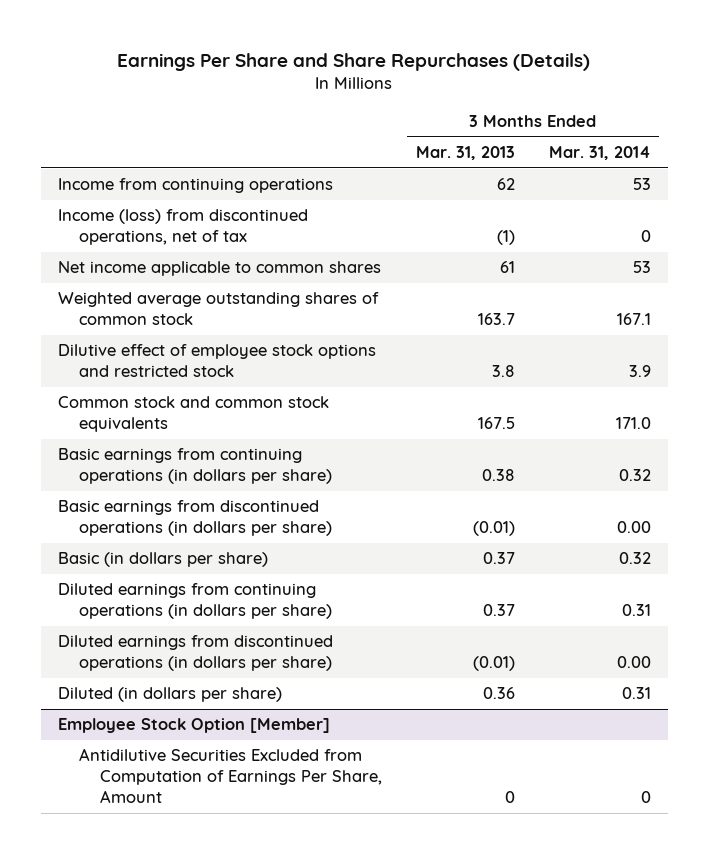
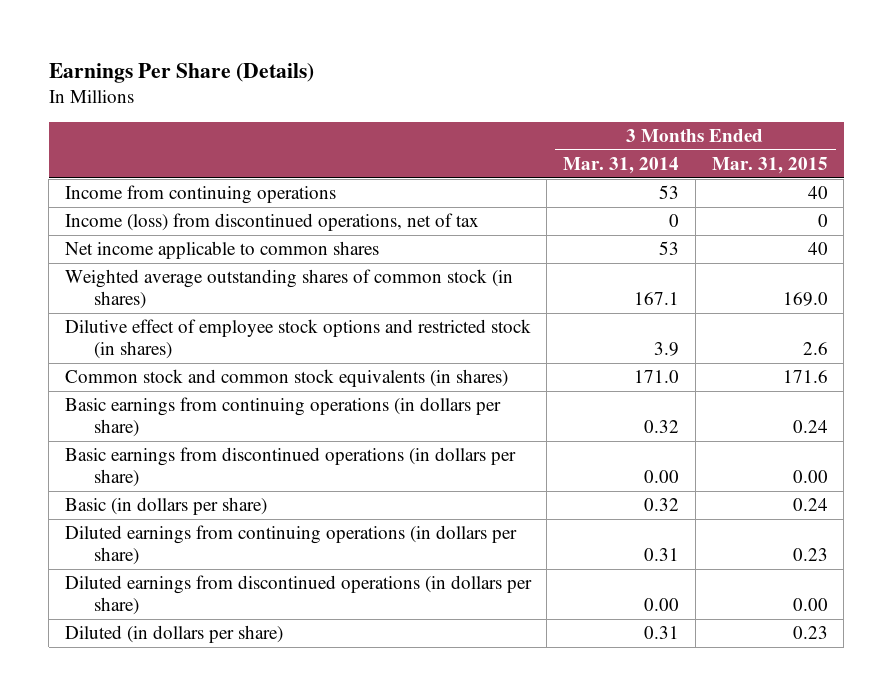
[117,52,591,71] Earnings Per Share and Share Repurchases (Details) -> [48,62,314,83] Earnings Per Share (Details)
[415,146,515,161] Mar. 31, 2013 -> none
none -> [711,156,828,174] Mar. 31, 2015
[58,292,380,326] Weighted average outstanding shares of common stock -> [64,269,513,310] Weighted average outstanding shares of common stock (in shares)
[58,344,377,378] Dilutive effect of employee stock options and restricted stock -> [64,319,531,360] Dilutive effect of employee stock options and restricted stock (in shares)
[58,396,330,433] Common stock and common stock equivalents -> [64,369,508,388] Common stock and common stock equivalents (in shares)
[58,718,331,734] Employee Stock Option [Member] -> none
[79,748,382,804] Antidilutive Securities Excluded from Computation of Earnings Per Share, Amount -> none

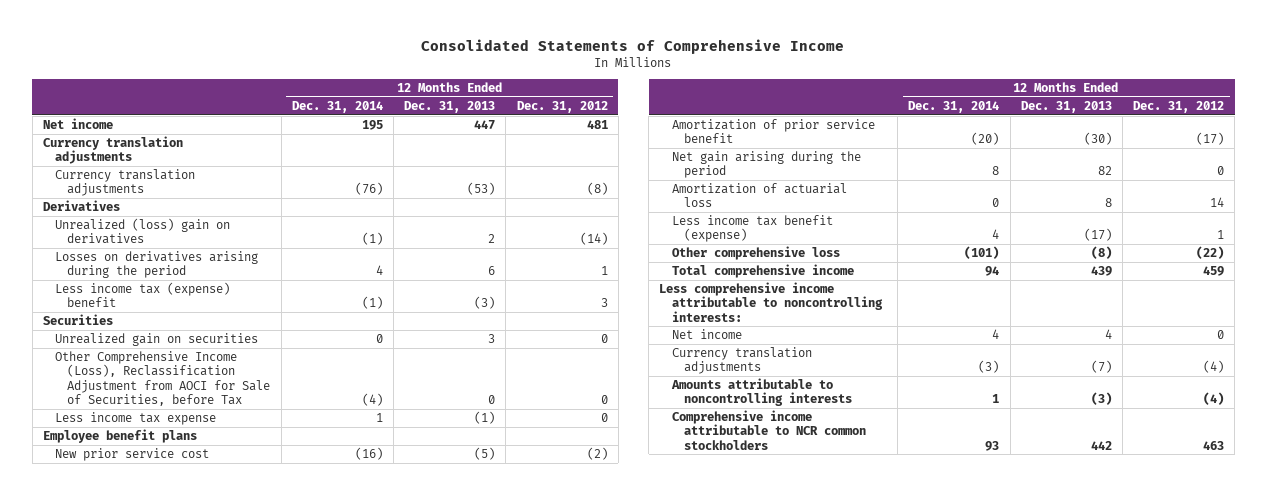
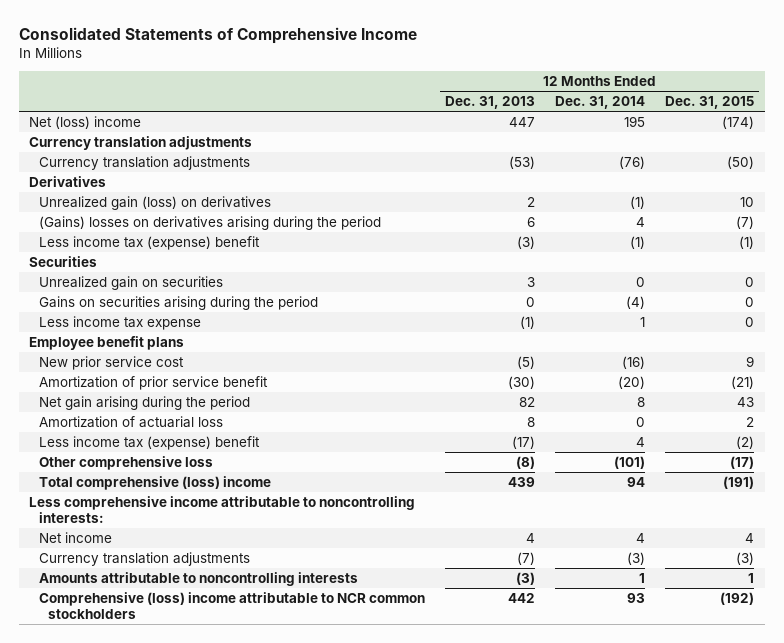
[516,101,608,114] Dec. 31, 2012 -> none
none -> [665,96,755,110] Dec. 31, 2015
[42,118,113,130] Net income -> [29,115,142,129] Net (loss) income
[55,218,231,245] Unrealized (loss) gain on derivatives -> [38,195,271,210] Unrealized gain (loss) on derivatives
[55,251,259,279] Losses on derivatives arising during the period -> [38,215,381,230] (Gains) losses on derivatives arising during the period
[55,351,271,407] Other Comprehensive Income (Loss), Reclassification Adjustment from AOCI for Sale of Securities, before Tax -> [38,295,318,310] Gains on securities arising during the period
[671,215,833,243] Less income tax benefit (expense) -> [38,435,260,450] Less income tax (expense) benefit
[671,264,854,279] Total comprehensive income -> [38,475,271,490] Total comprehensive (loss) income
[671,410,866,450] Comprehensive income attributable to NCR common stockholders -> [38,591,425,619] Comprehensive (loss) income attributable to NCR common stockholders

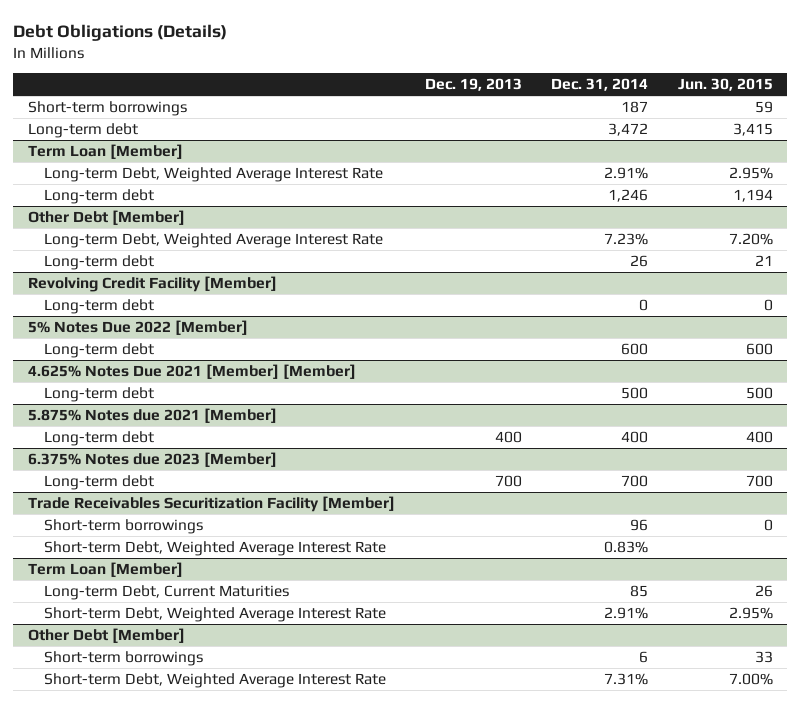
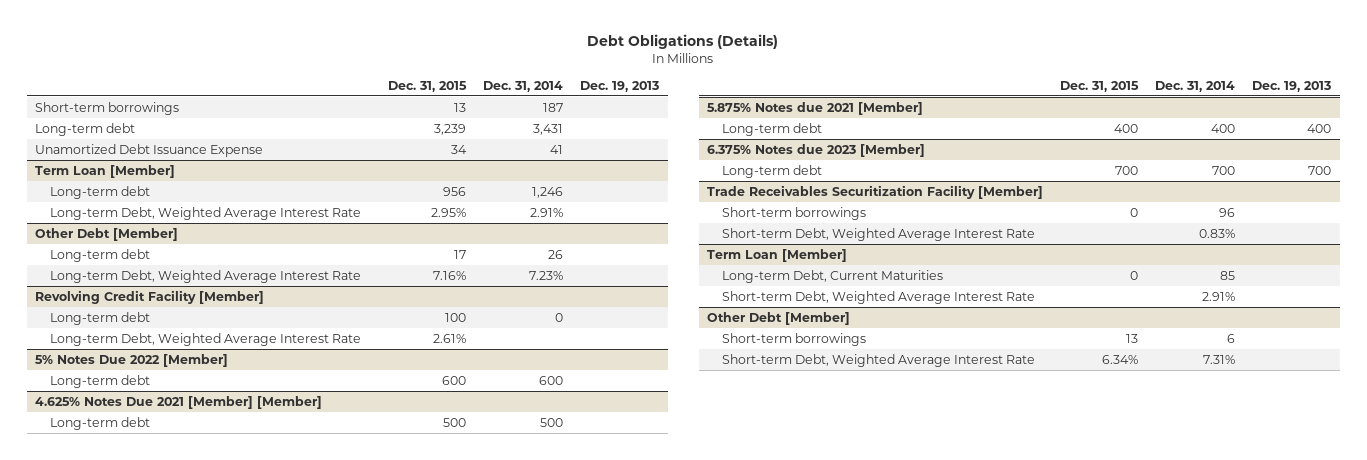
[677,78,773,92] Jun. 30, 2015 -> none
none -> [388,80,468,92] Dec. 31, 2015
[608,123,649,137] 3,472 -> [533,123,564,135] 3,431
none -> [35,143,264,157] Unamortized Debt Issuance Expense
[43,167,383,183] Long-term Debt, Weighted Average Interest Rate -> [49,206,361,220] Long-term Debt, Weighted Average Interest Rate
[43,233,383,249] Long-term Debt, Weighted Average Interest Rate -> [49,269,361,283] Long-term Debt, Weighted Average Interest Rate
none -> [49,332,361,346] Long-term Debt, Weighted Average Interest Rate

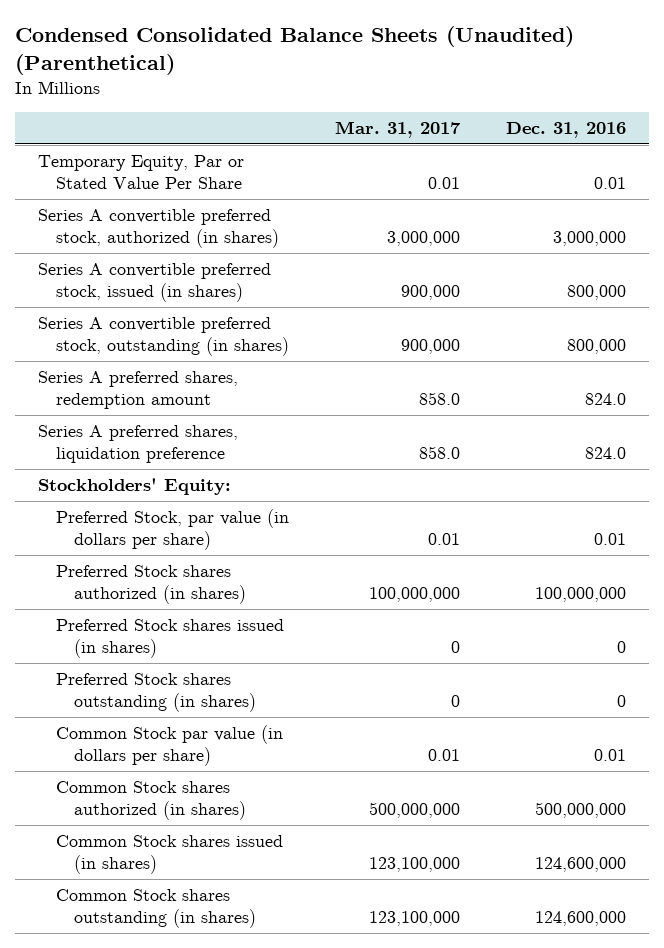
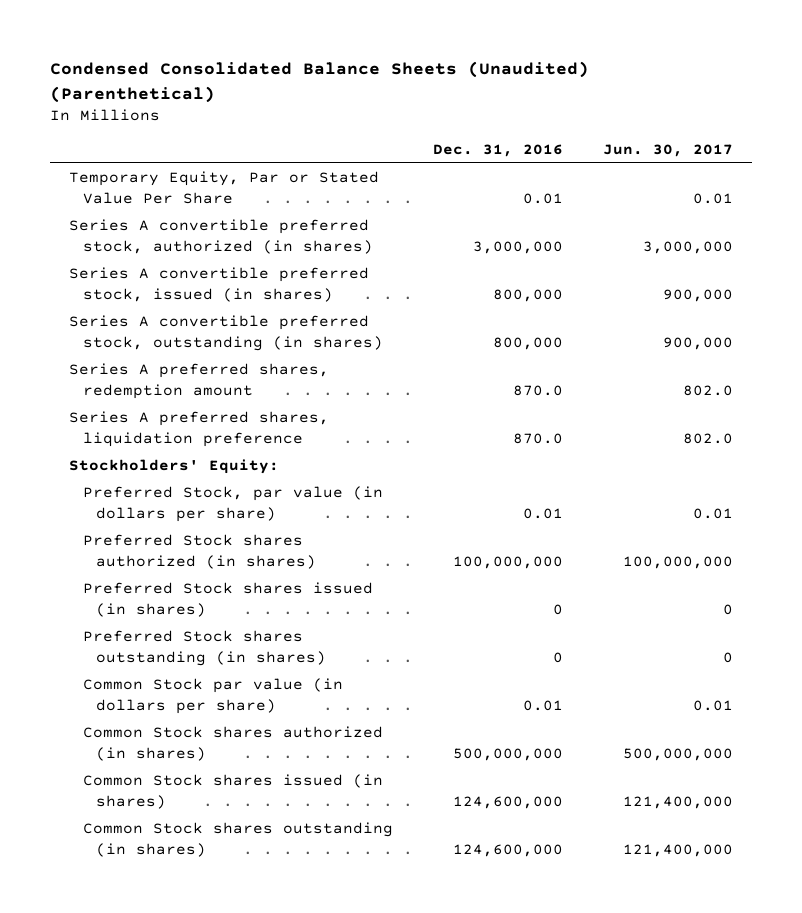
[334,120,461,138] Mar. 31, 2017 -> none
none -> [602,143,733,157] Jun. 30, 2017
[584,393,626,406] 824.0 -> [512,384,563,396] 870.0
[584,447,626,460] 824.0 -> [512,432,563,444] 870.0

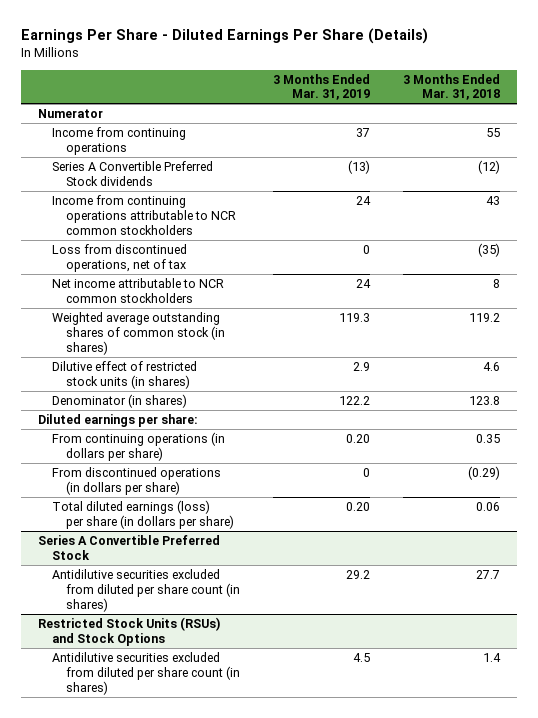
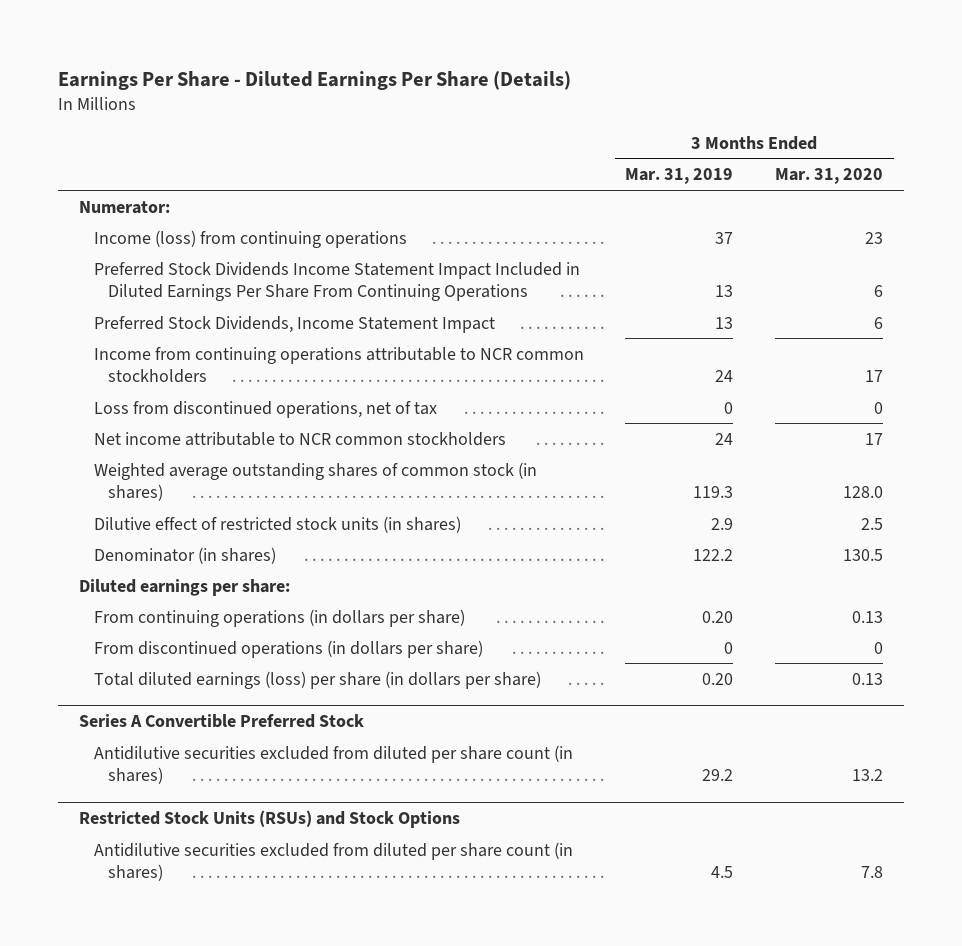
[403,73,501,101] 3 Months Ended Mar. 31, 2018 -> none
none -> [775,168,884,185] Mar. 31, 2020
[51,160,213,186] Series A Convertible Preferred Stock dividends -> none
[37,108,103,118] Numerator -> [78,200,170,214] Numerator:
[51,126,186,155] Income from continuing operations -> [93,229,407,248] Income (loss) from continuing operations
none -> [93,261,580,301] Preferred Stock Dividends Income Statement Impact Included in Diluted Earnings Per Share From Continuing Operations
none -> [93,315,495,333] Preferred Stock Dividends, Income Statement Impact

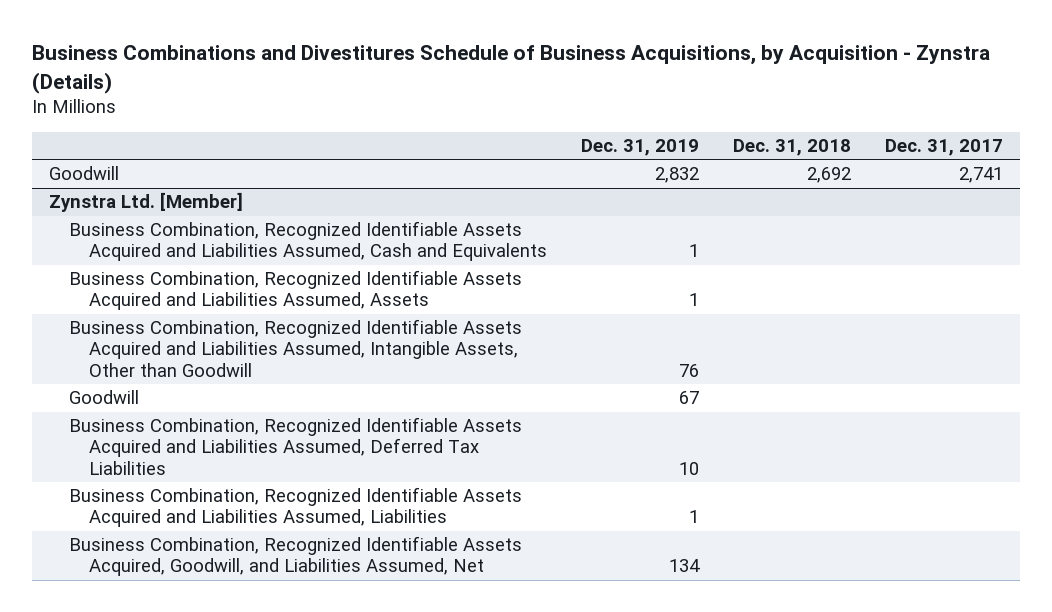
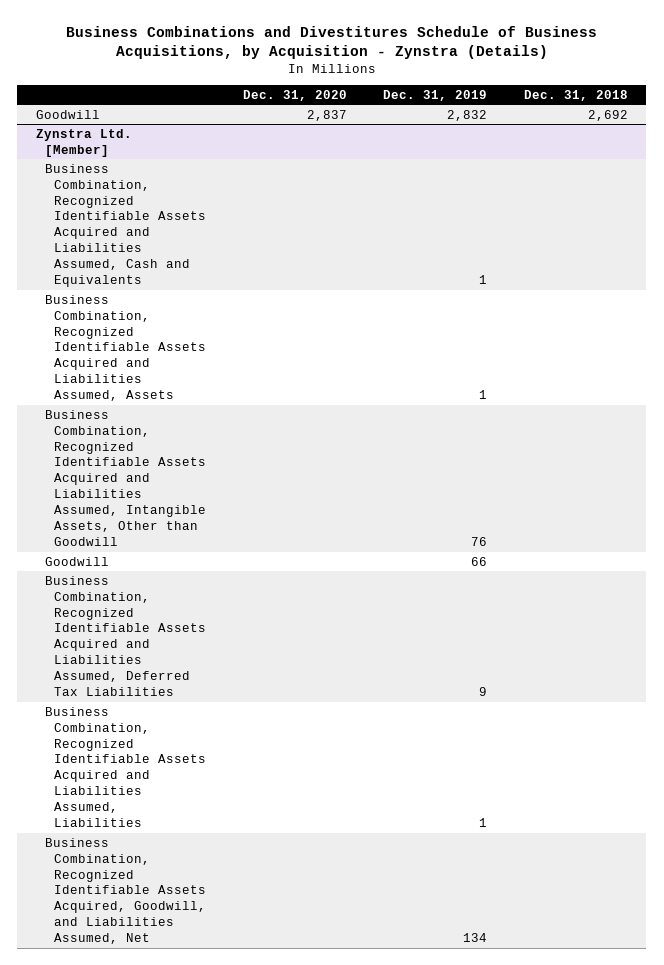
[884,139,1003,157] Dec. 31, 2017 -> none
none -> [242,89,347,101] Dec. 31, 2020
[679,391,700,405] 67 -> [471,556,488,566] 66
[679,461,700,475] 10 -> [479,686,488,696] 9

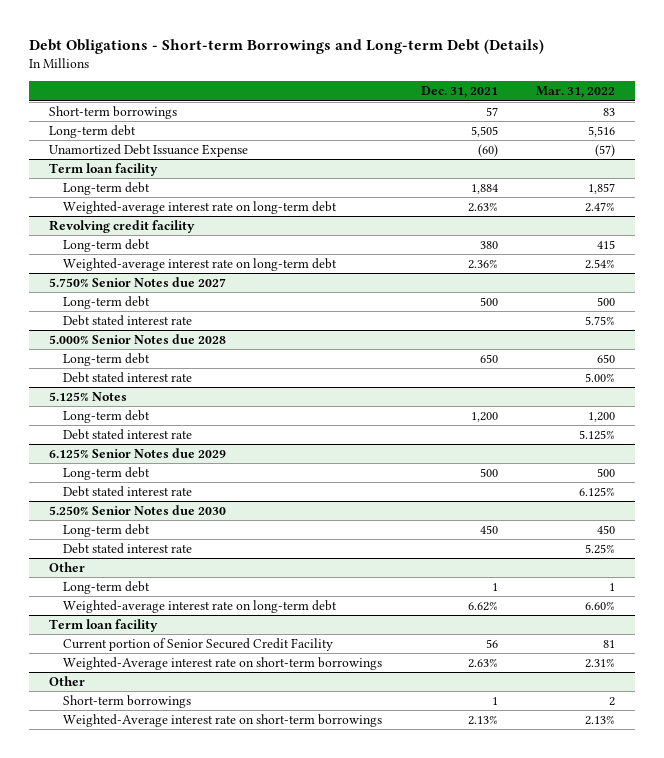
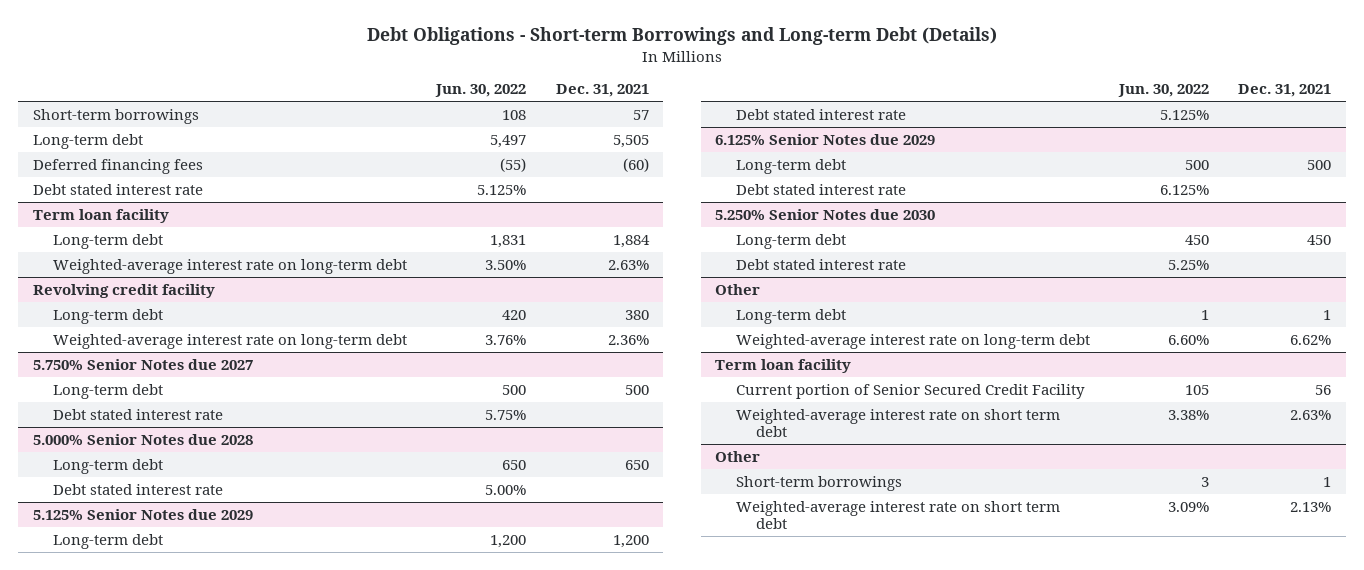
[536,86,616,99] Mar. 31, 2022 -> none
none -> [435,84,527,98] Jun. 30, 2022
[48,144,248,158] Unamortized Debt Issuance Expense -> [32,158,203,174] Deferred financing fees
none -> [32,183,203,195] Debt stated interest rate
[48,392,127,402] 5.125% Notes -> [32,508,253,520] 5.125% Senior Notes due 2029
[62,657,382,671] Weighted-Average interest rate on short-term borrowings -> [735,408,1060,438] Weighted-average interest rate on short term debt
[62,714,382,728] Weighted-Average interest rate on short-term borrowings -> [735,500,1060,530] Weighted-average interest rate on short term debt

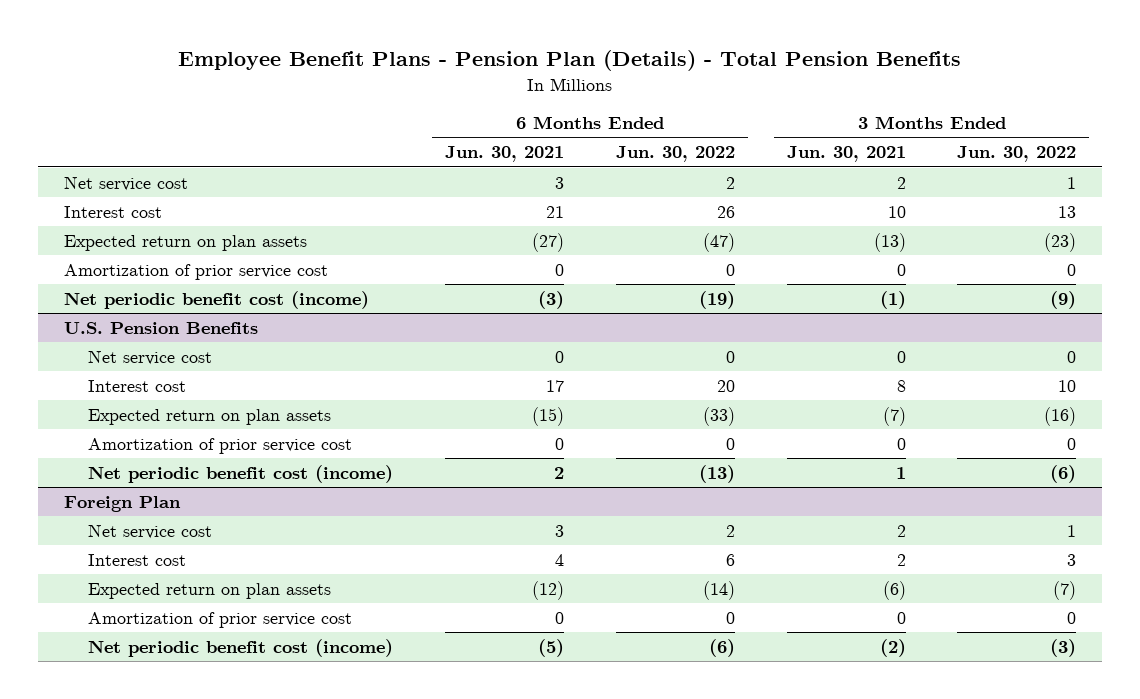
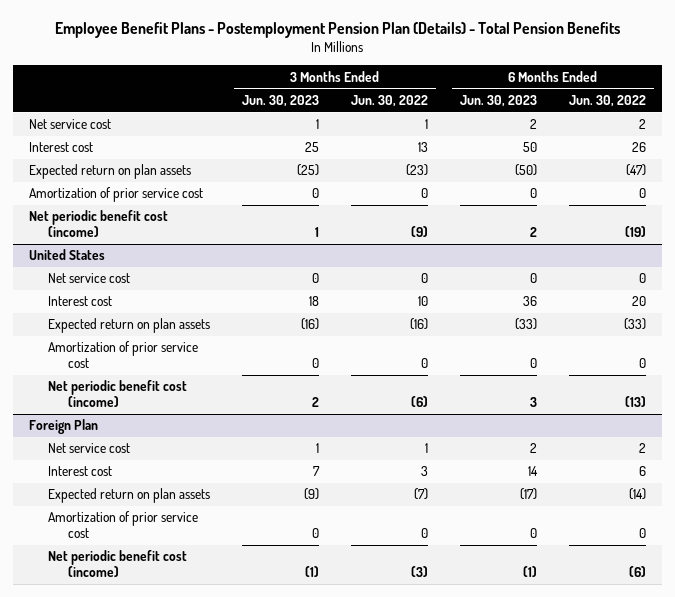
[178,50,962,72] Employee Benefit Plans - Pension Plan (Details) - Total Pension Benefits -> [55,21,621,38] Employee Benefit Plans - Postemployment Pension Plan (Details) - Total Pension Benefits
[445,146,565,163] Jun. 30, 2021 -> none
[786,146,906,163] Jun. 30, 2021 -> none
none -> [242,94,320,107] Jun. 30, 2023
none -> [460,94,538,107] Jun. 30, 2023
[63,321,258,334] U.S. Pension Benefits -> [28,249,105,261] United States

